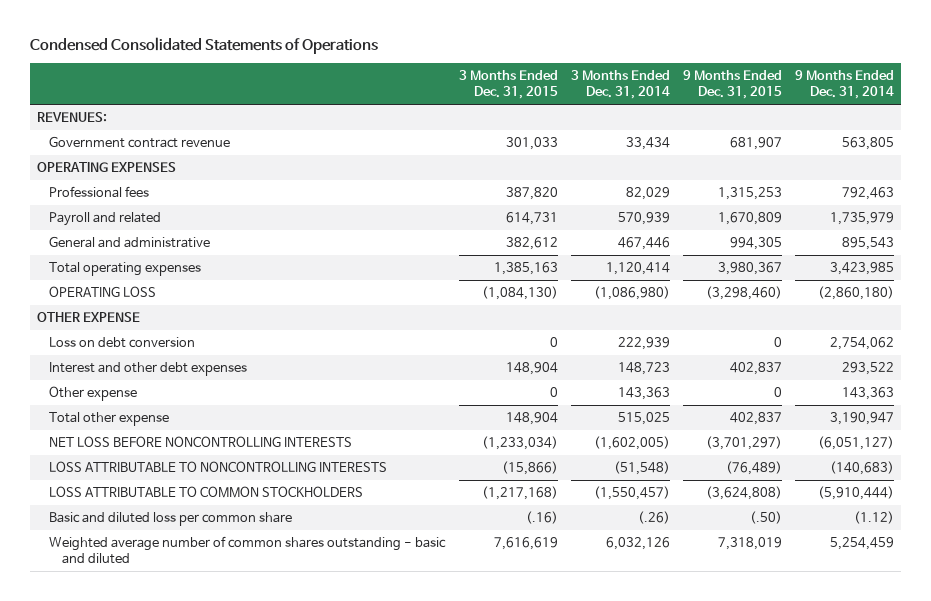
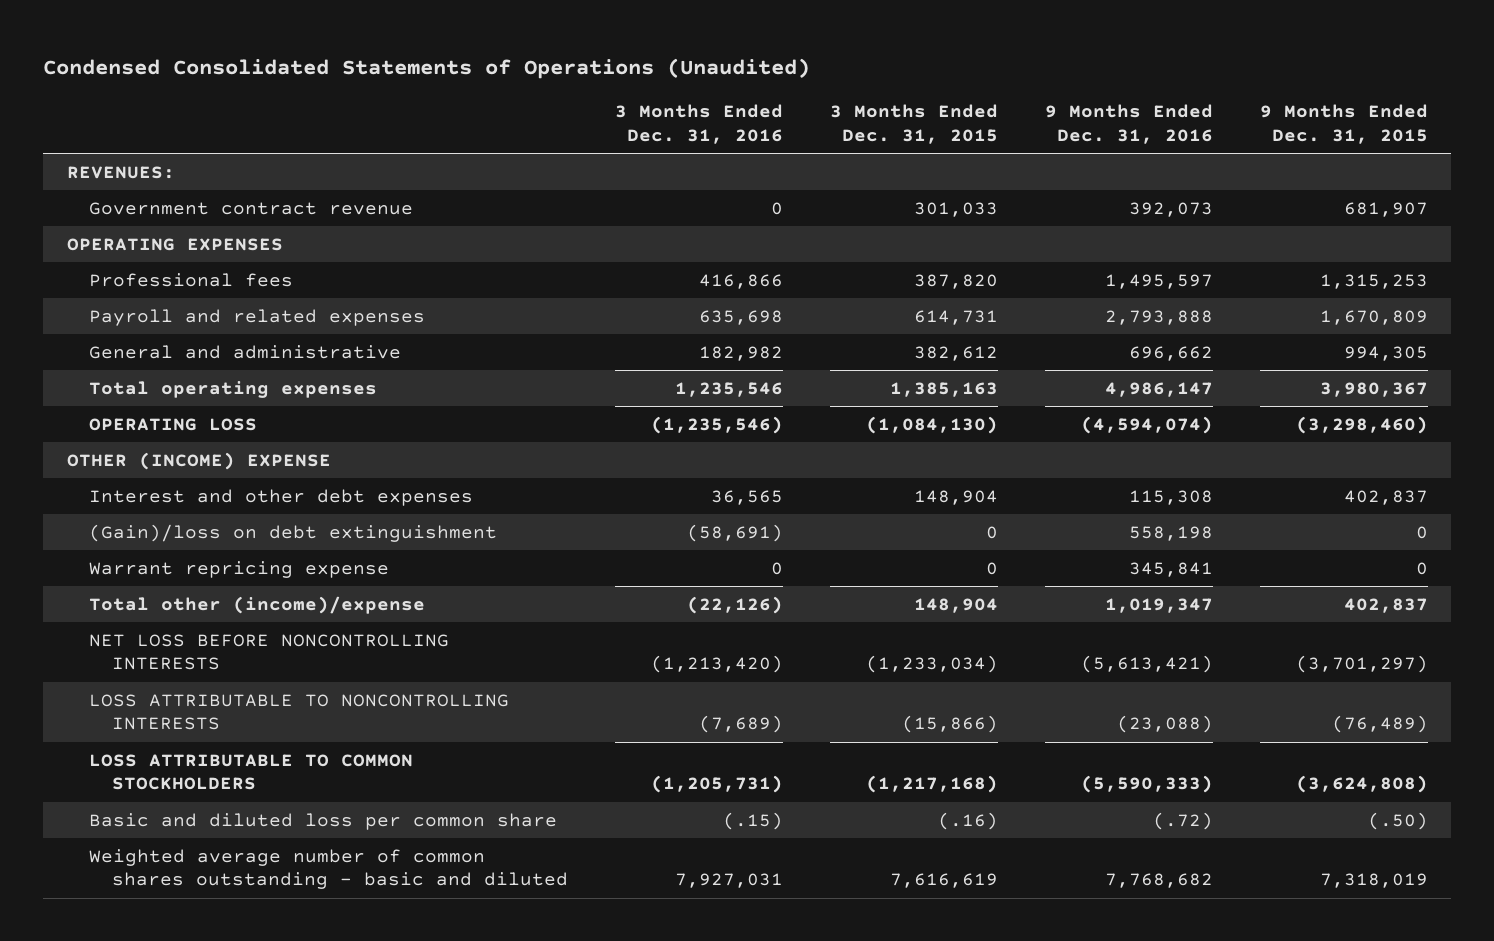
[30,37,379,55] Condensed Consolidated Statements of Operations -> [43,57,811,79] Condensed Consolidated Statements of Operations (Unaudited)
[570,70,670,99] 3 Months Ended Dec. 31, 2014 -> none
[795,70,895,99] 9 Months Ended Dec. 31, 2014 -> none
none -> [614,104,783,144] 3 Months Ended Dec. 31, 2016
none -> [1044,104,1213,144] 9 Months Ended Dec. 31, 2016
[49,212,162,227] Payroll and related -> [89,308,426,326] Payroll and related expenses
[49,337,196,349] Loss on debt conversion -> none
[36,312,140,323] OTHER EXPENSE -> [66,451,331,470] OTHER (INCOME) EXPENSE
[49,386,138,402] Other expense -> none
none -> [89,523,498,542] (Gain)/loss on debt extinguishment
none -> [89,560,390,578] Warrant repricing expense
[49,412,170,427] Total other expense -> [89,595,426,614] Total other (income)/expense

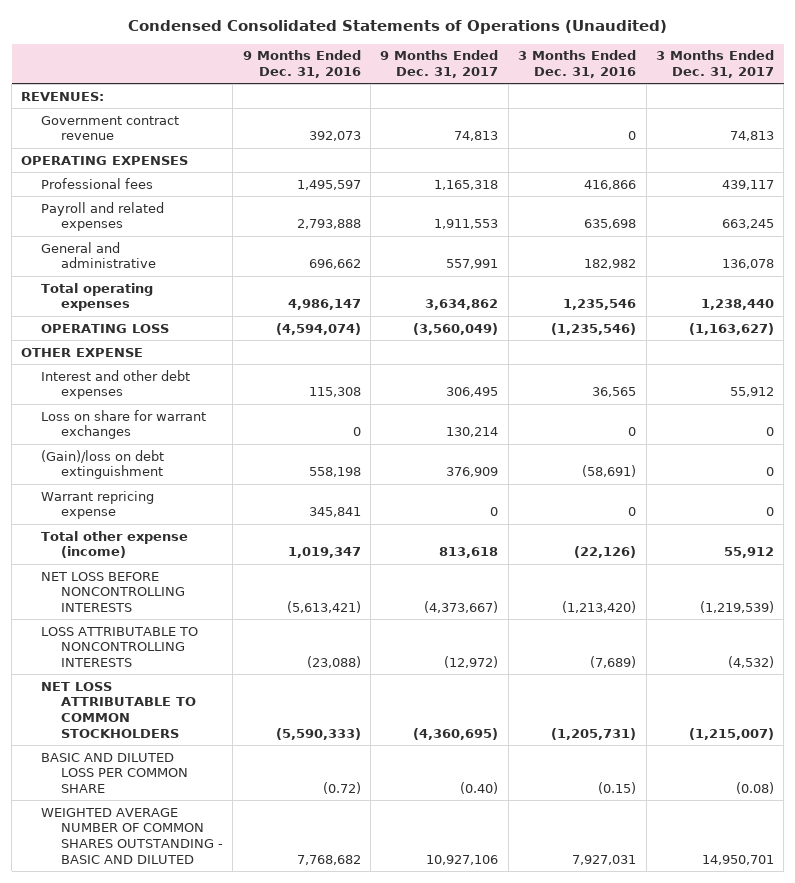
[829,104,998,144] 3 Months Ended Dec. 31, 2015 -> none
[1259,104,1428,144] 9 Months Ended Dec. 31, 2015 -> none
none -> [380,50,499,79] 9 Months Ended Dec. 31, 2017
none -> [655,50,774,79] 3 Months Ended Dec. 31, 2017
[66,451,331,470] OTHER (INCOME) EXPENSE -> [21,347,144,357] OTHER EXPENSE
none -> [41,409,207,440] Loss on share for warrant exchanges
[89,595,426,614] Total other (income)/expense -> [41,530,189,559] Total other expense (income)
[89,753,414,791] LOSS ATTRIBUTABLE TO COMMON STOCKHOLDERS -> [41,681,196,738] NET LOSS ATTRIBUTABLE TO COMMON STOCKHOLDERS
[89,812,558,830] Basic and diluted loss per common share -> [41,752,188,793] BASIC AND DILUTED LOSS PER COMMON SHARE
[722,811,783,830] (.15) -> [598,781,637,794] (0.15)
[1152,811,1213,830] (.72) -> [322,781,361,794] (0.72)
[89,848,568,890] Weighted average number of common shares outstanding - basic and diluted -> [41,807,223,864] WEIGHTED AVERAGE NUMBER OF COMMON SHARES OUTSTANDING - BASIC AND DILUTED

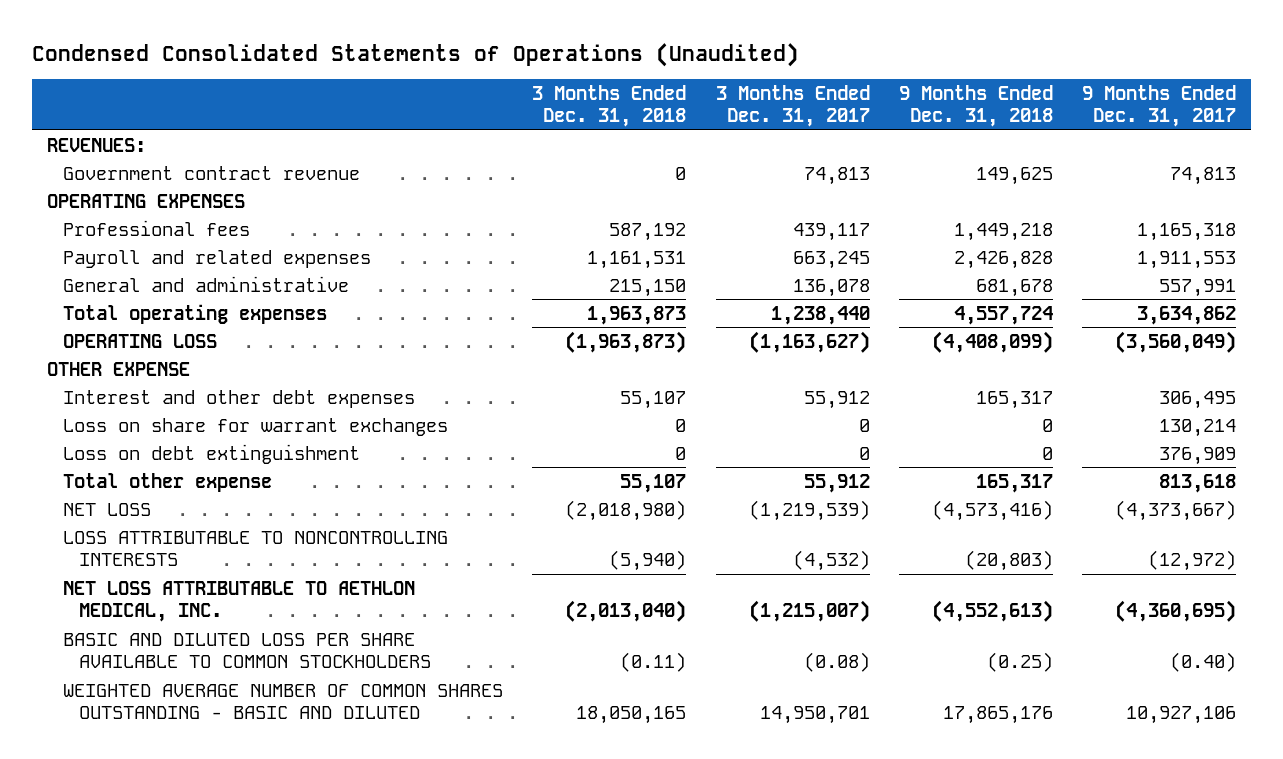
[242,50,361,79] 9 Months Ended Dec. 31, 2016 -> none
[518,50,637,79] 3 Months Ended Dec. 31, 2016 -> none
none -> [532,84,687,127] 3 Months Ended Dec. 31, 2018
none -> [898,84,1053,127] 9 Months Ended Dec. 31, 2018
[41,490,155,520] Warrant repricing expense -> none
[41,449,165,480] (Gain)/loss on debt extinguishment -> [63,443,361,464] Loss on debt extinguishment
[41,530,189,559] Total other expense (income) -> [63,472,273,492] Total other expense
[41,571,185,612] NET LOSS BEFORE NONCONTROLLING INTERESTS -> [63,502,152,516] NET LOSS
[41,681,196,738] NET LOSS ATTRIBUTABLE TO COMMON STOCKHOLDERS -> [63,580,416,622] NET LOSS ATTRIBUTABLE TO AETHLON MEDICAL, INC.
[41,752,188,793] BASIC AND DILUTED LOSS PER COMMON SHARE -> [63,632,432,668] BASIC AND DILUTED LOSS PER SHARE AVAILABLE TO COMMON STOCKHOLDERS

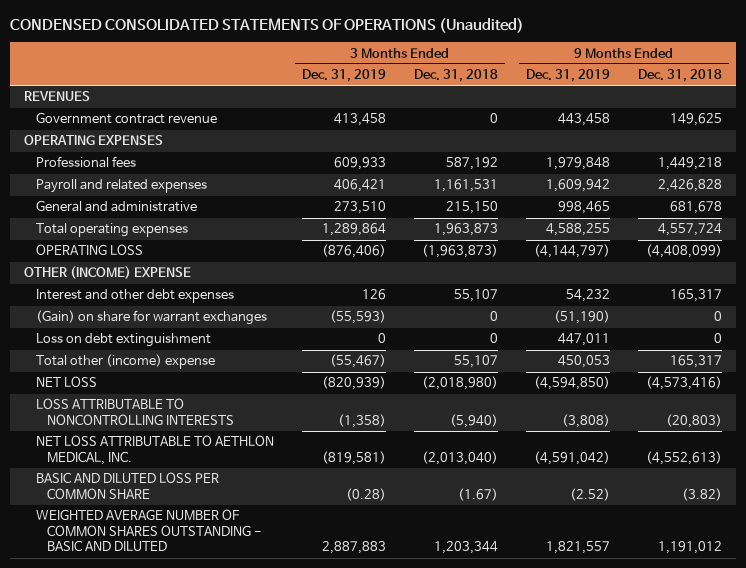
[32,42,800,67] Condensed Consolidated Statements of Operations (Unaudited) -> [10,17,525,33] CONDENSED CONSOLIDATED STATEMENTS OF OPERATIONS (Unaudited)
[715,84,870,127] 3 Months Ended Dec. 31, 2017 -> none
[1082,84,1237,127] 9 Months Ended Dec. 31, 2017 -> none
none -> [301,69,386,83] Dec. 31, 2019
none -> [525,69,610,83] Dec. 31, 2019
[47,137,147,152] REVENUES: -> [24,91,91,102] REVENUES
[47,361,191,376] OTHER EXPENSE -> [24,266,192,280] OTHER (INCOME) EXPENSE
[63,417,449,436] Loss on share for warrant exchanges -> [35,310,267,326] (Gain) on share for warrant exchanges
[63,472,273,492] Total other expense -> [35,354,215,370] Total other (income) expense
[63,632,432,668] BASIC AND DILUTED LOSS PER SHARE AVAILABLE TO COMMON STOCKHOLDERS -> [35,472,219,500] BASIC AND DILUTED LOSS PER COMMON SHARE
[620,651,687,672] (0.11) -> [457,487,498,501] (1.67)
[986,651,1053,672] (0.25) -> [681,487,722,501] (3.82)
[576,705,687,724] 18,050,165 -> [433,541,498,555] 1,203,344
[942,705,1053,724] 17,865,176 -> [657,541,722,555] 1,191,012

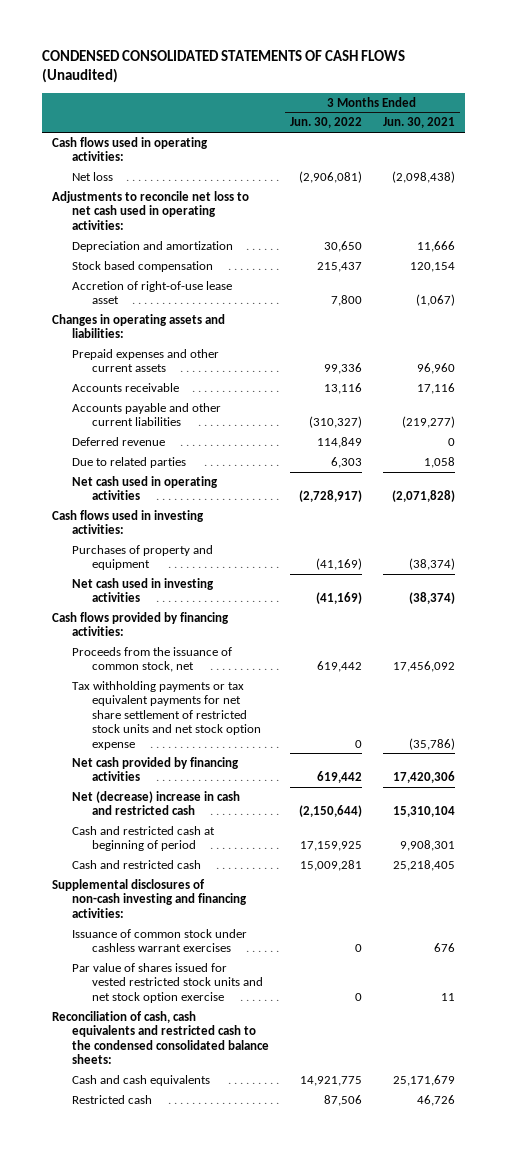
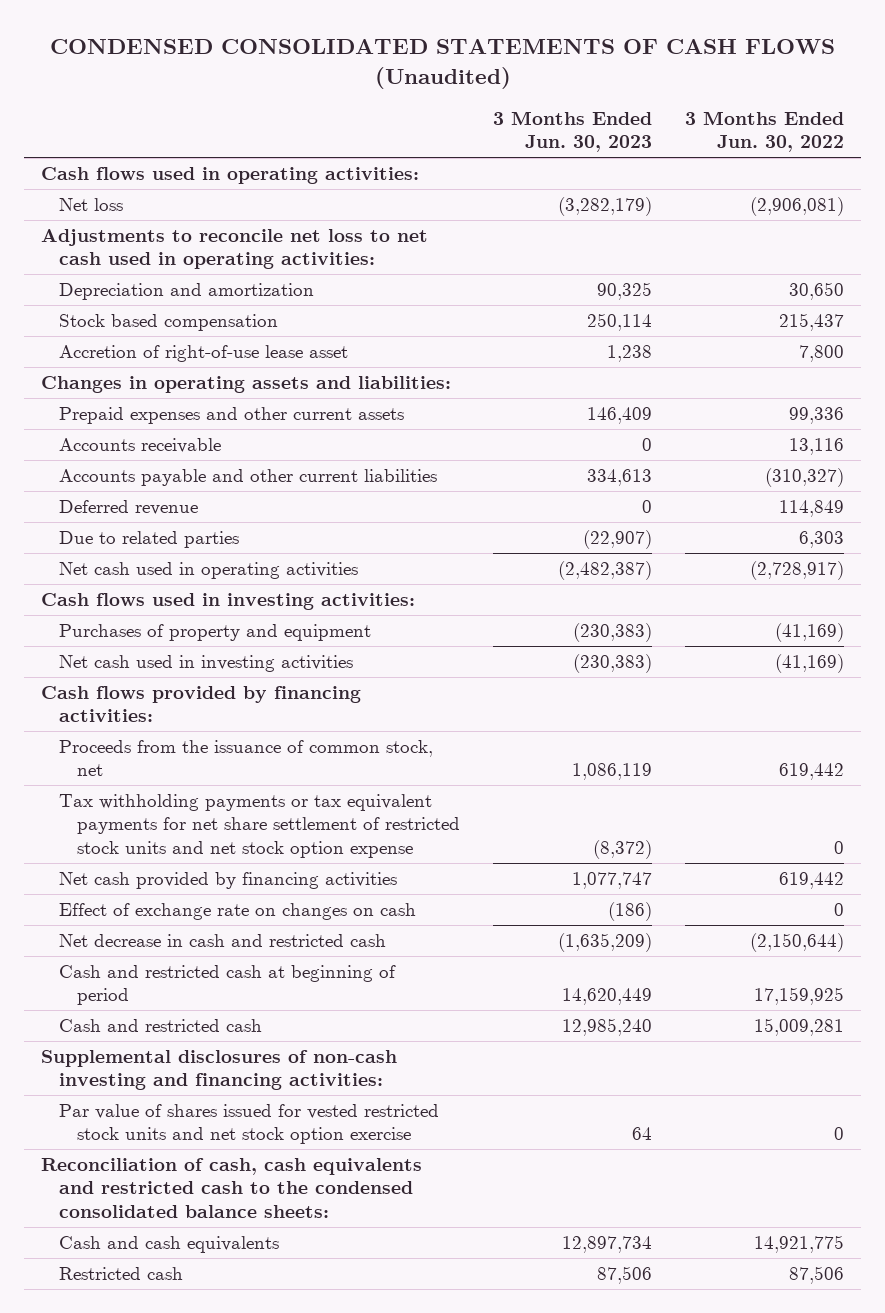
[382,117,455,129] Jun. 30, 2021 -> none
none -> [493,110,653,153] 3 Months Ended Jun. 30, 2023
none -> [58,903,416,921] Effect of exchange rate on changes on cash
[71,790,240,816] Net (decrease) increase in cash and restricted cash -> [58,934,386,948] Net decrease in cash and restricted cash
[71,928,247,953] Issuance of common stock under cashless warrant exercises -> none

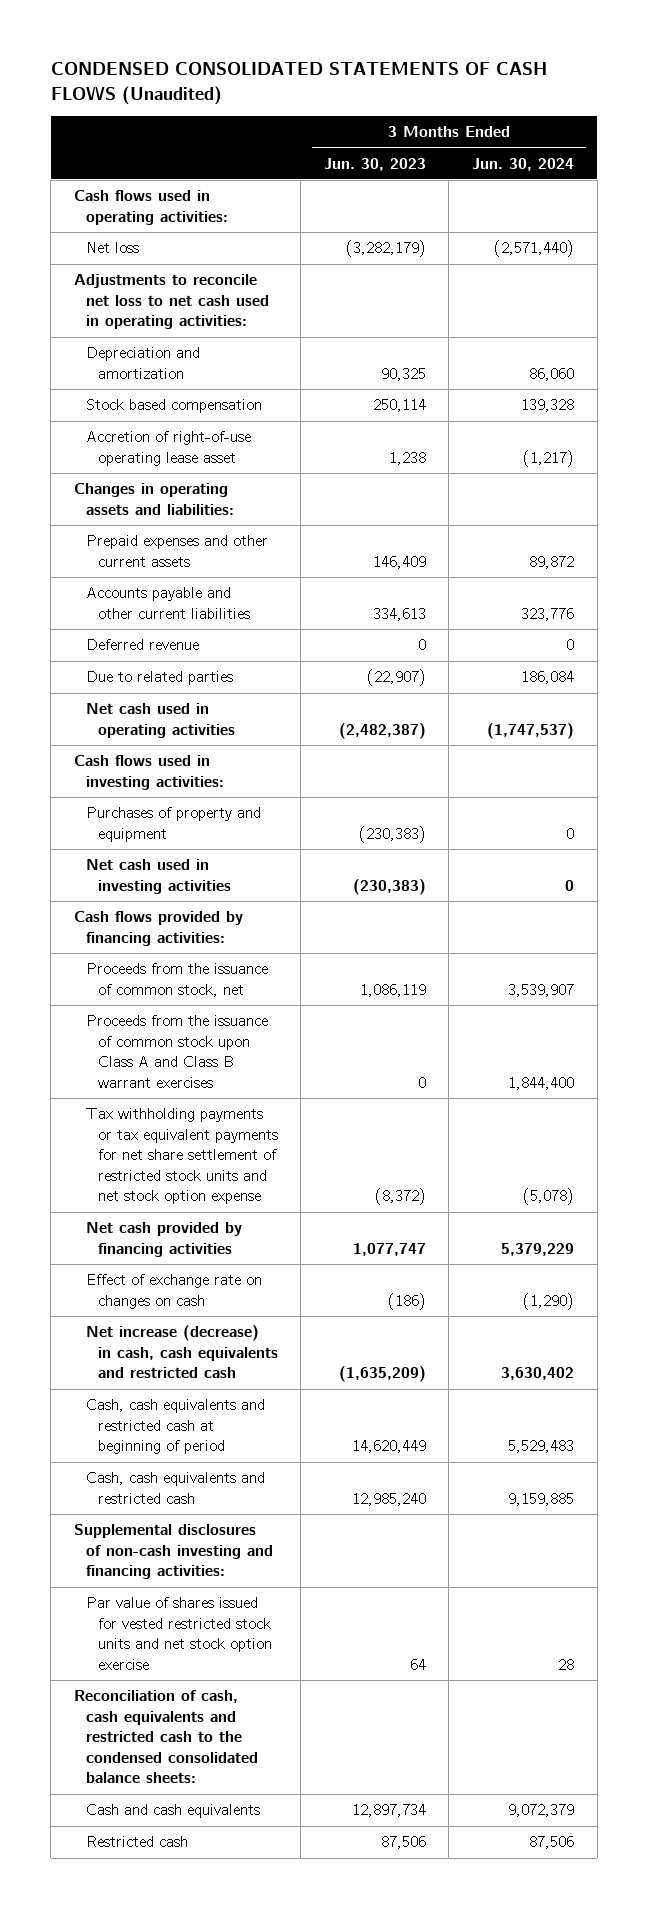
[685,110,845,153] 3 Months Ended Jun. 30, 2022 -> none
none -> [471,157,574,171] Jun. 30, 2024
[58,345,348,363] Accretion of right-of-use lease asset -> [85,431,251,466] Accretion of right-of-use operating lease asset
[58,438,221,454] Accounts receivable -> none
none -> [85,1015,268,1088] Proceeds from the issuance of common stock upon Class A and Class B warrant exercises
[58,934,386,948] Net decrease in cash and restricted cash -> [85,1325,278,1379] Net increase (decrease) in cash, cash equivalents and restricted cash
[58,965,396,1006] Cash and restricted cash at beginning of period -> [85,1399,265,1455] Cash, cash equivalents and restricted cash at beginning of period
[58,1019,262,1033] Cash and restricted cash -> [85,1472,265,1504] Cash, cash equivalents and restricted cash

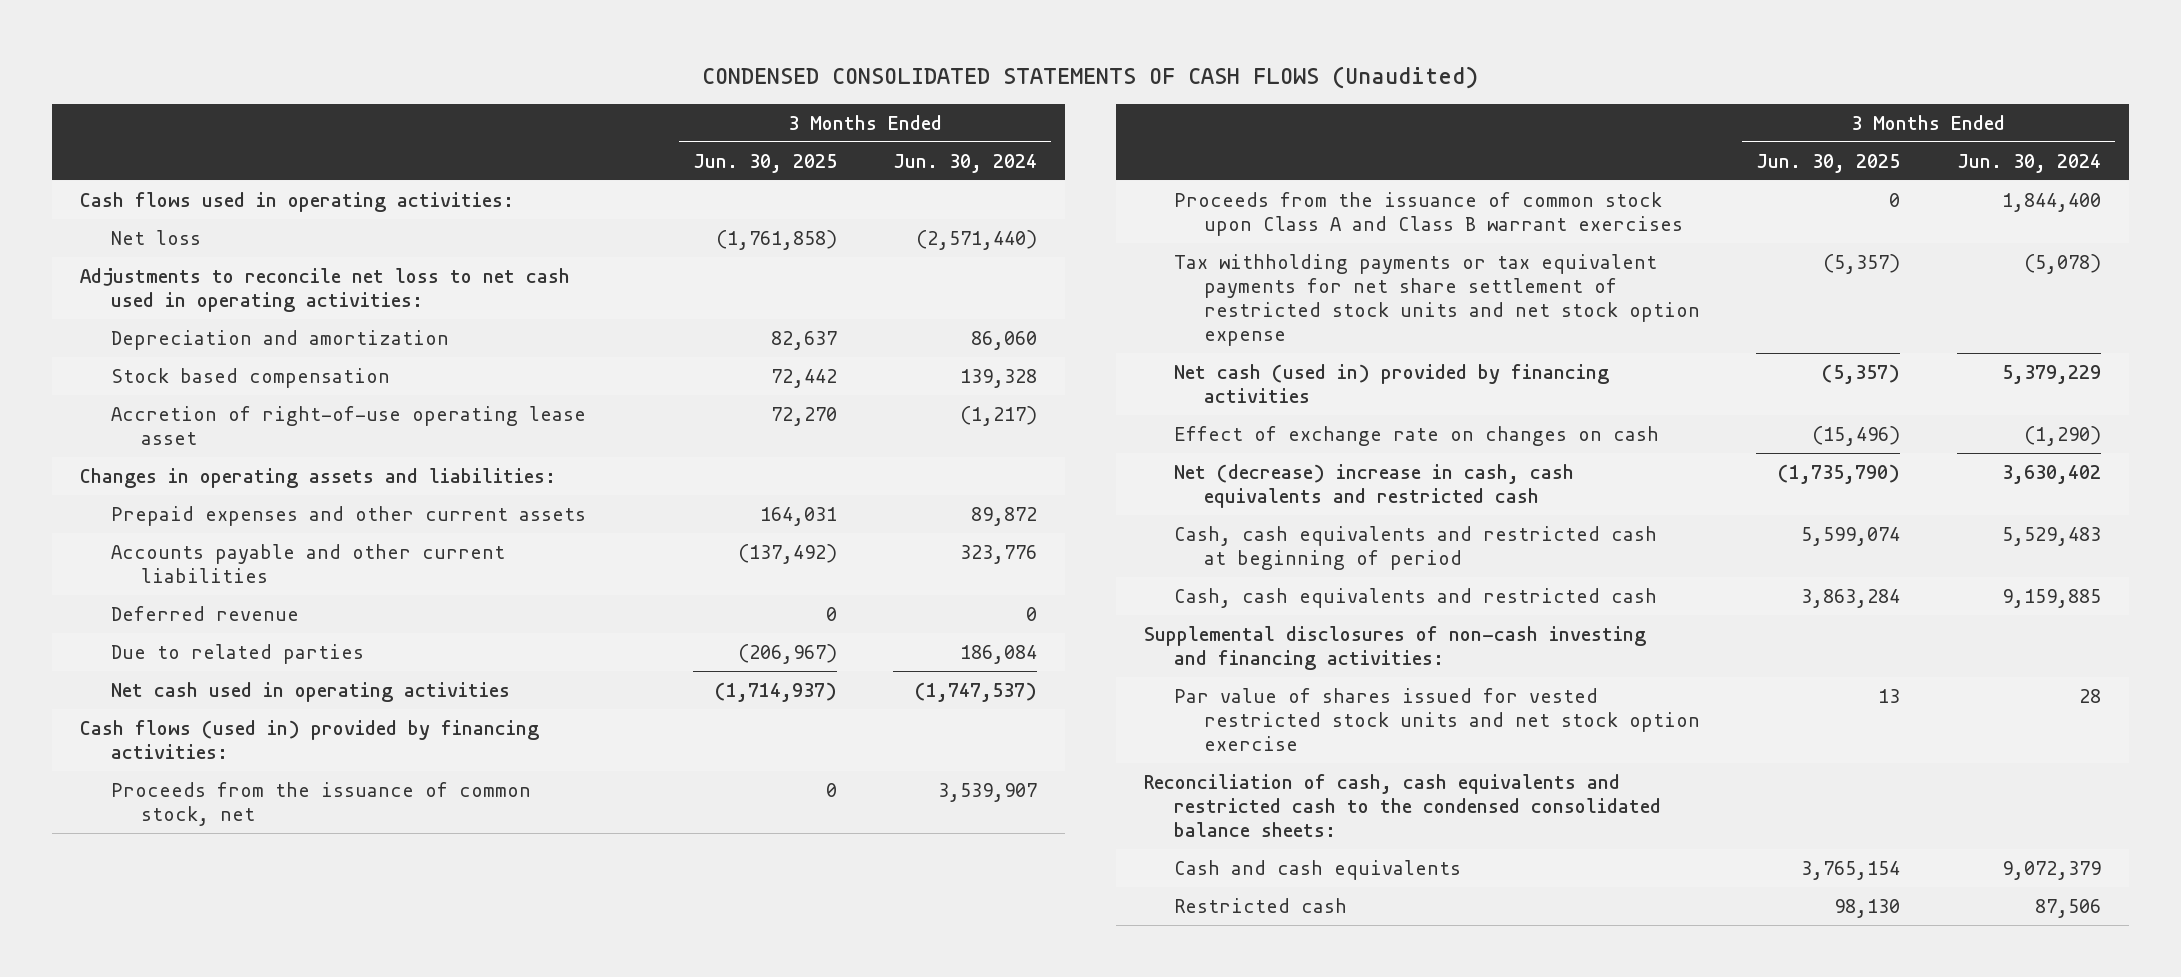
[323,157,426,171] Jun. 30, 2023 -> none
none -> [693,153,838,173] Jun. 30, 2025
[73,755,224,790] Cash flows used in investing activities: -> none
[85,807,261,842] Purchases of property and equipment -> none
[85,859,231,894] Net cash used in investing activities -> none
[73,911,243,946] Cash flows provided by financing activities: -> [80,719,540,759] Cash flows (used in) provided by financing activities:
[85,1222,242,1257] Net cash provided by financing activities -> [1173,363,1609,403] Net cash (used in) provided by financing activities
[85,1325,278,1379] Net increase (decrease) in cash, cash equivalents and restricted cash -> [1173,463,1574,508] Net (decrease) increase in cash, cash equivalents and restricted cash

